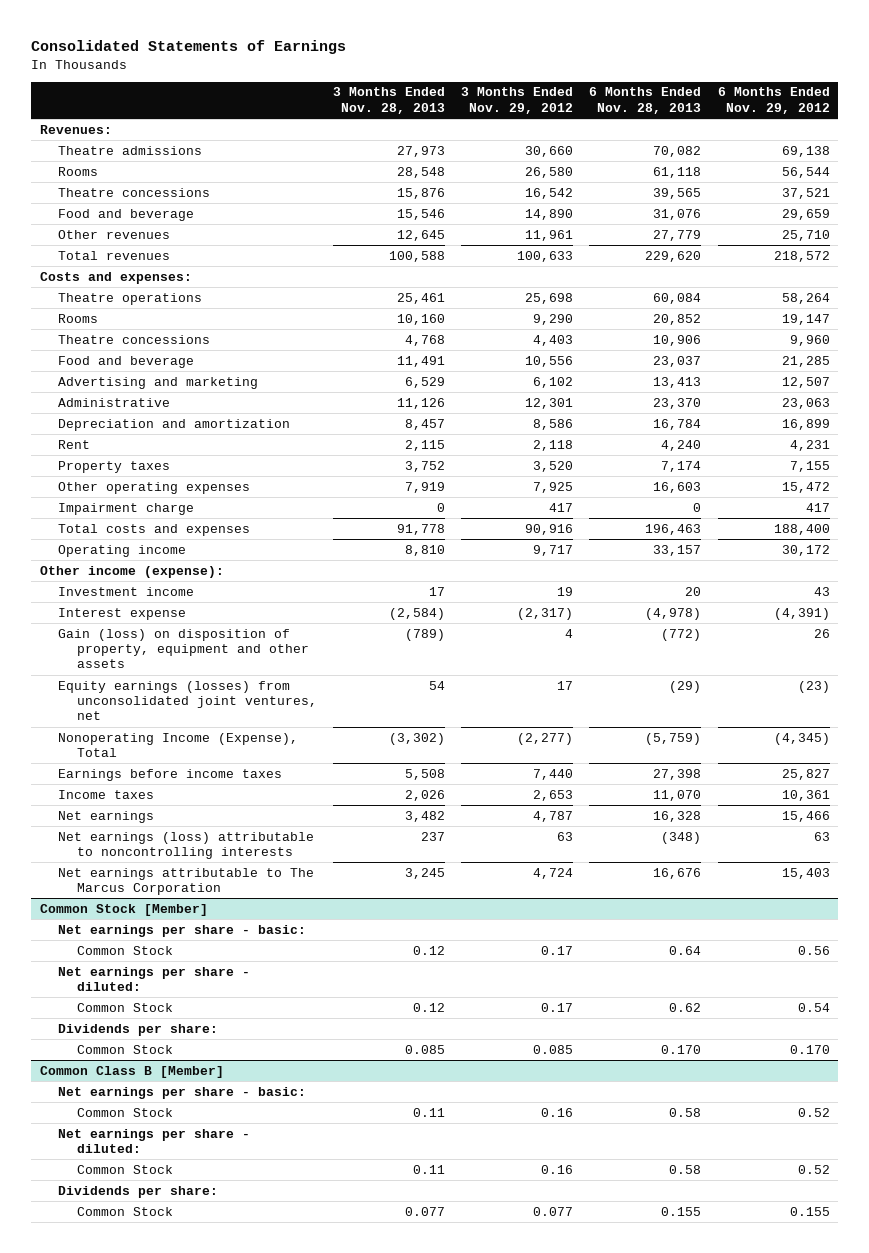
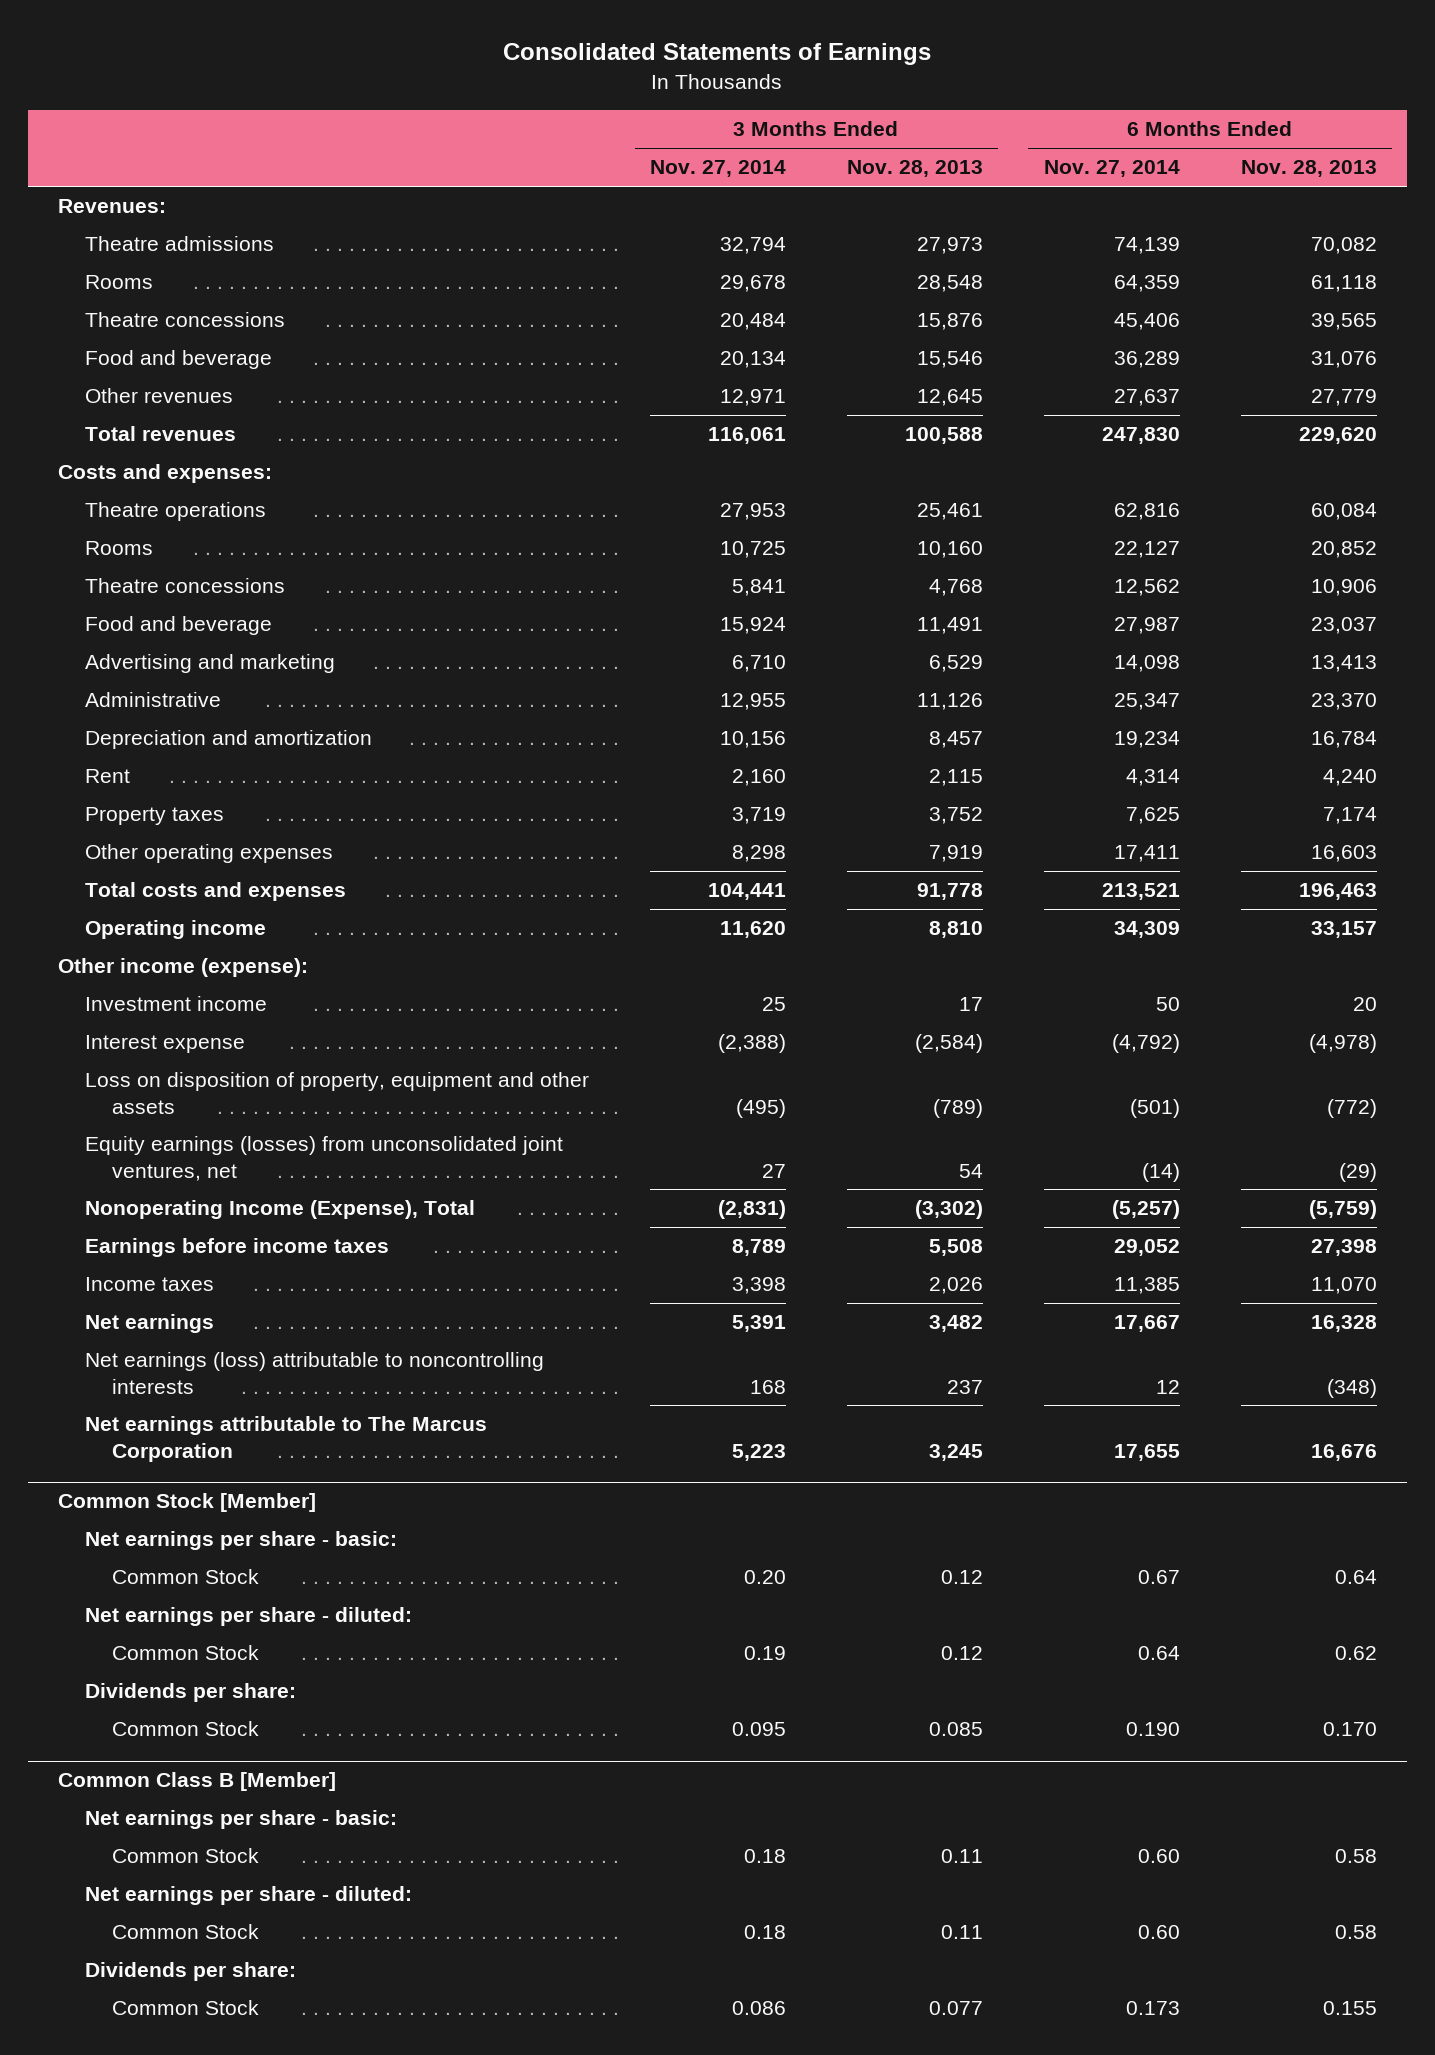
[461,87,574,114] 3 Months Ended Nov. 29, 2012 -> none
[717,87,830,114] 6 Months Ended Nov. 29, 2012 -> none
none -> [649,160,786,178] Nov. 27, 2014
none -> [1043,160,1180,178] Nov. 27, 2014
[58,502,195,515] Impairment charge -> none
[58,628,309,669] Gain (loss) on disposition of property, equipment and other assets -> [84,1072,589,1114] Loss on disposition of property, equipment and other assets

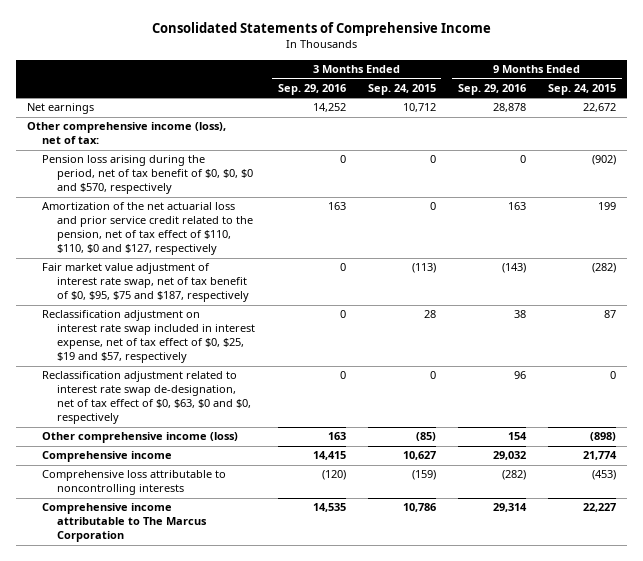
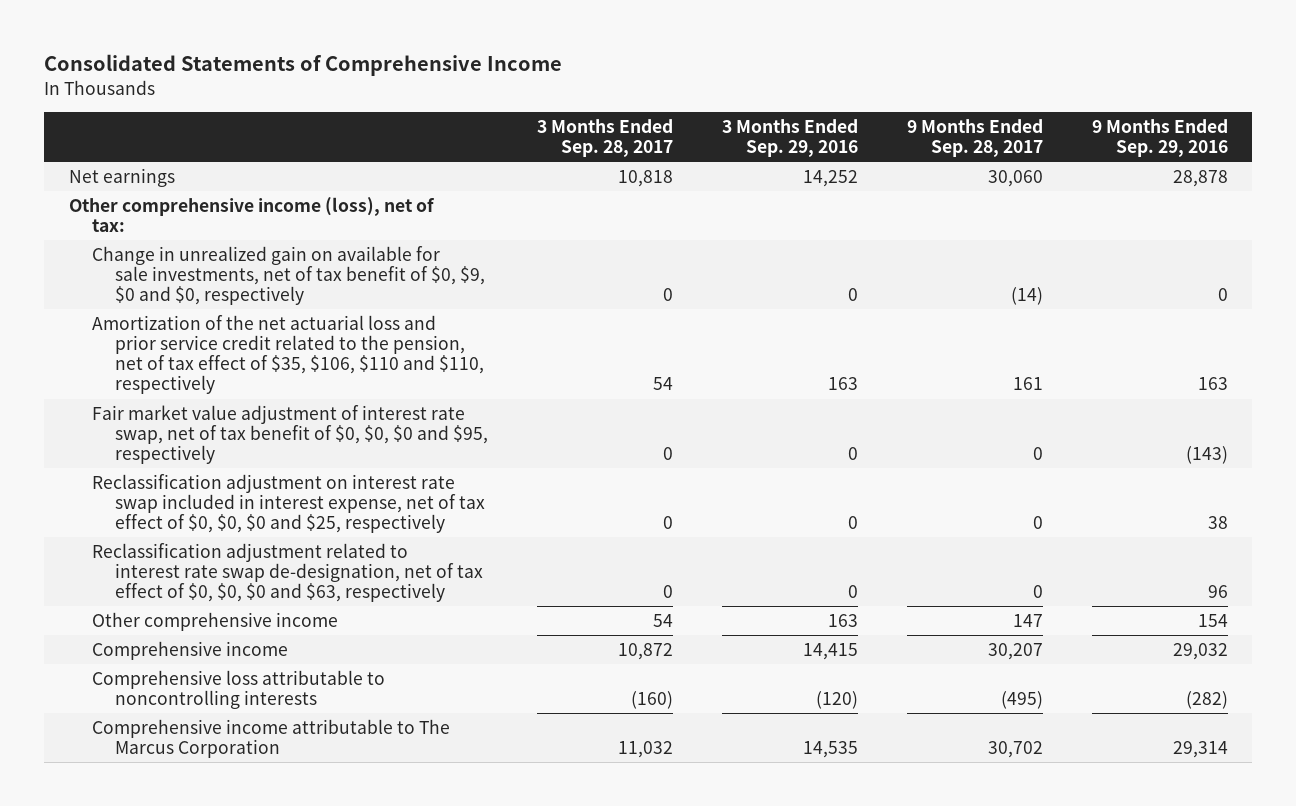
[367,83,436,95] Sep. 24, 2015 -> none
[548,83,617,95] Sep. 24, 2015 -> none
none -> [536,118,673,158] 3 Months Ended Sep. 28, 2017
none -> [906,118,1043,158] 9 Months Ended Sep. 28, 2017
[42,155,254,195] Pension loss arising during the period, net of tax benefit of $0, $0, $0 and $570, respectively -> none
none -> [91,245,485,306] Change in unrealized gain on available for sale investments, net of tax benefit of $0, $9, $0 and $0, respectively
[42,202,254,256] Amortization of the net actuarial loss and prior service credit related to the pension, net of tax effect of $110, $110, $0 and $127, respectively -> [91,314,484,395] Amortization of the net actuarial loss and prior service credit related to the pension, net of tax effect of $35, $106, $110 and $110, respectively
[42,263,250,303] Fair market value adjustment of interest rate swap, net of tax benefit of $0, $95, $75 and $187, respectively -> [91,404,488,465] Fair market value adjustment of interest rate swap, net of tax benefit of $0, $0, $0 and $95, respectively
[42,310,256,364] Reclassification adjustment on interest rate swap included in interest expense, net of tax effect of $0, $25, $19 and $57, respectively -> [91,473,485,534] Reclassification adjustment on interest rate swap included in interest expense, net of tax effect of $0, $0, $0 and $25, respectively
[42,371,252,425] Reclassification adjustment related to interest rate swap de-designation, net of tax effect of $0, $63, $0 and $0, respectively -> [91,542,483,603] Reclassification adjustment related to interest rate swap de-designation, net of tax effect of $0, $0, $0 and $63, respectively
[42,432,239,444] Other comprehensive income (loss) -> [91,611,338,631] Other comprehensive income

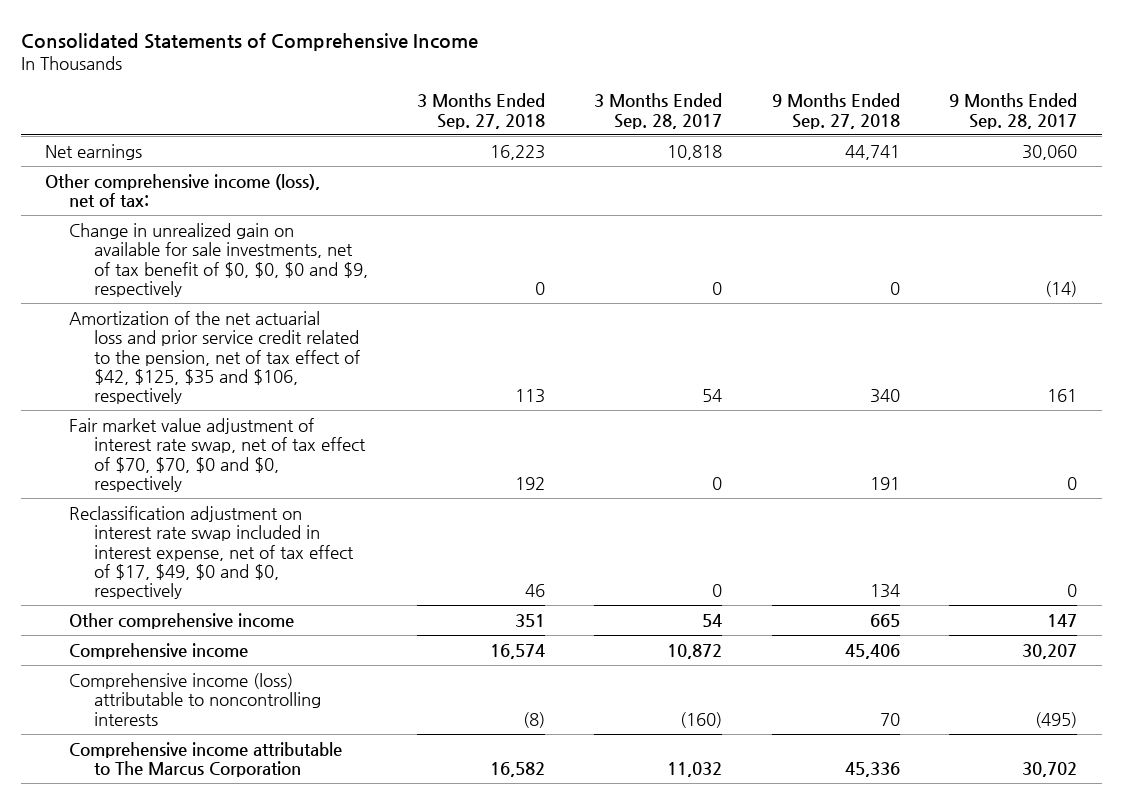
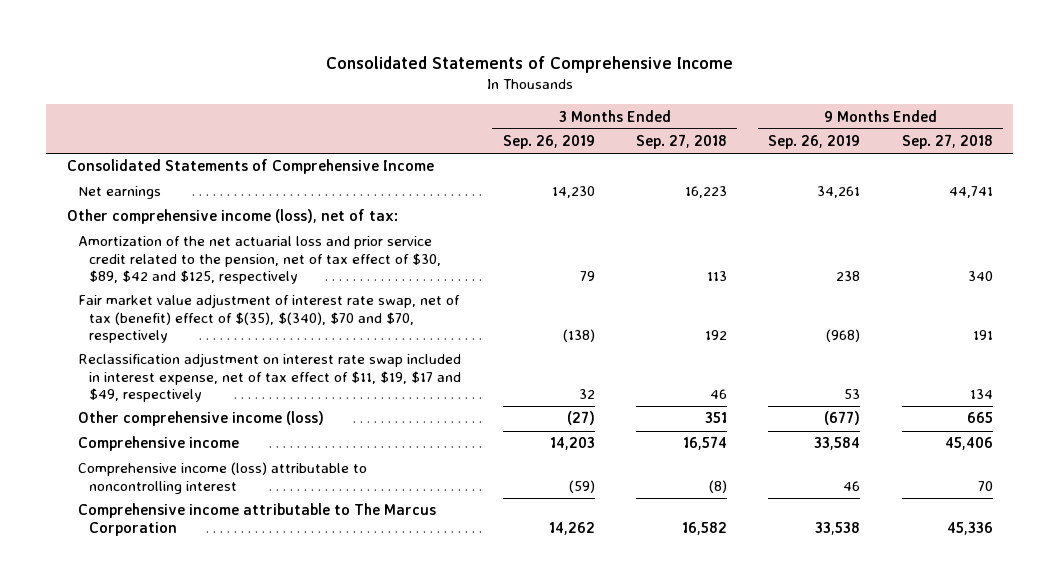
[594,93,723,129] 3 Months Ended Sep. 28, 2017 -> none
[948,93,1077,129] 9 Months Ended Sep. 28, 2017 -> none
none -> [502,135,595,150] Sep. 26, 2019
none -> [768,135,861,150] Sep. 26, 2019
none -> [66,159,434,175] Consolidated Statements of Comprehensive Income
[69,222,368,297] Change in unrealized gain on available for sale investments, net of tax benefit of $0, $0, $0 and $9, respectively -> none
[69,310,360,405] Amortization of the net actuarial loss and prior service credit related to the pension, net of tax effect of $42, $125, $35 and $106, respectively -> [78,236,442,284] Amortization of the net actuarial loss and prior service credit related to the pension, net of tax effect of $30, $89, $42 and $125, respectively
[69,417,366,492] Fair market value adjustment of interest rate swap, net of tax effect of $70, $70, $0 and $0, respectively -> [78,294,461,343] Fair market value adjustment of interest rate swap, net of tax (benefit) effect of $(35), $(340), $70 and $70, respectively
[69,505,354,600] Reclassification adjustment on interest rate swap included in interest expense, net of tax effect of $17, $49, $0 and $0, respectively -> [78,353,462,402] Reclassification adjustment on interest rate swap included in interest expense, net of tax effect of $11, $19, $17 and $49, respectively
[69,612,295,629] Other comprehensive income -> [78,411,325,427] Other comprehensive income (loss)
[69,672,321,726] Comprehensive income (loss) attributable to noncontrolling interests -> [78,462,368,494] Comprehensive income (loss) attributable to noncontrolling interest

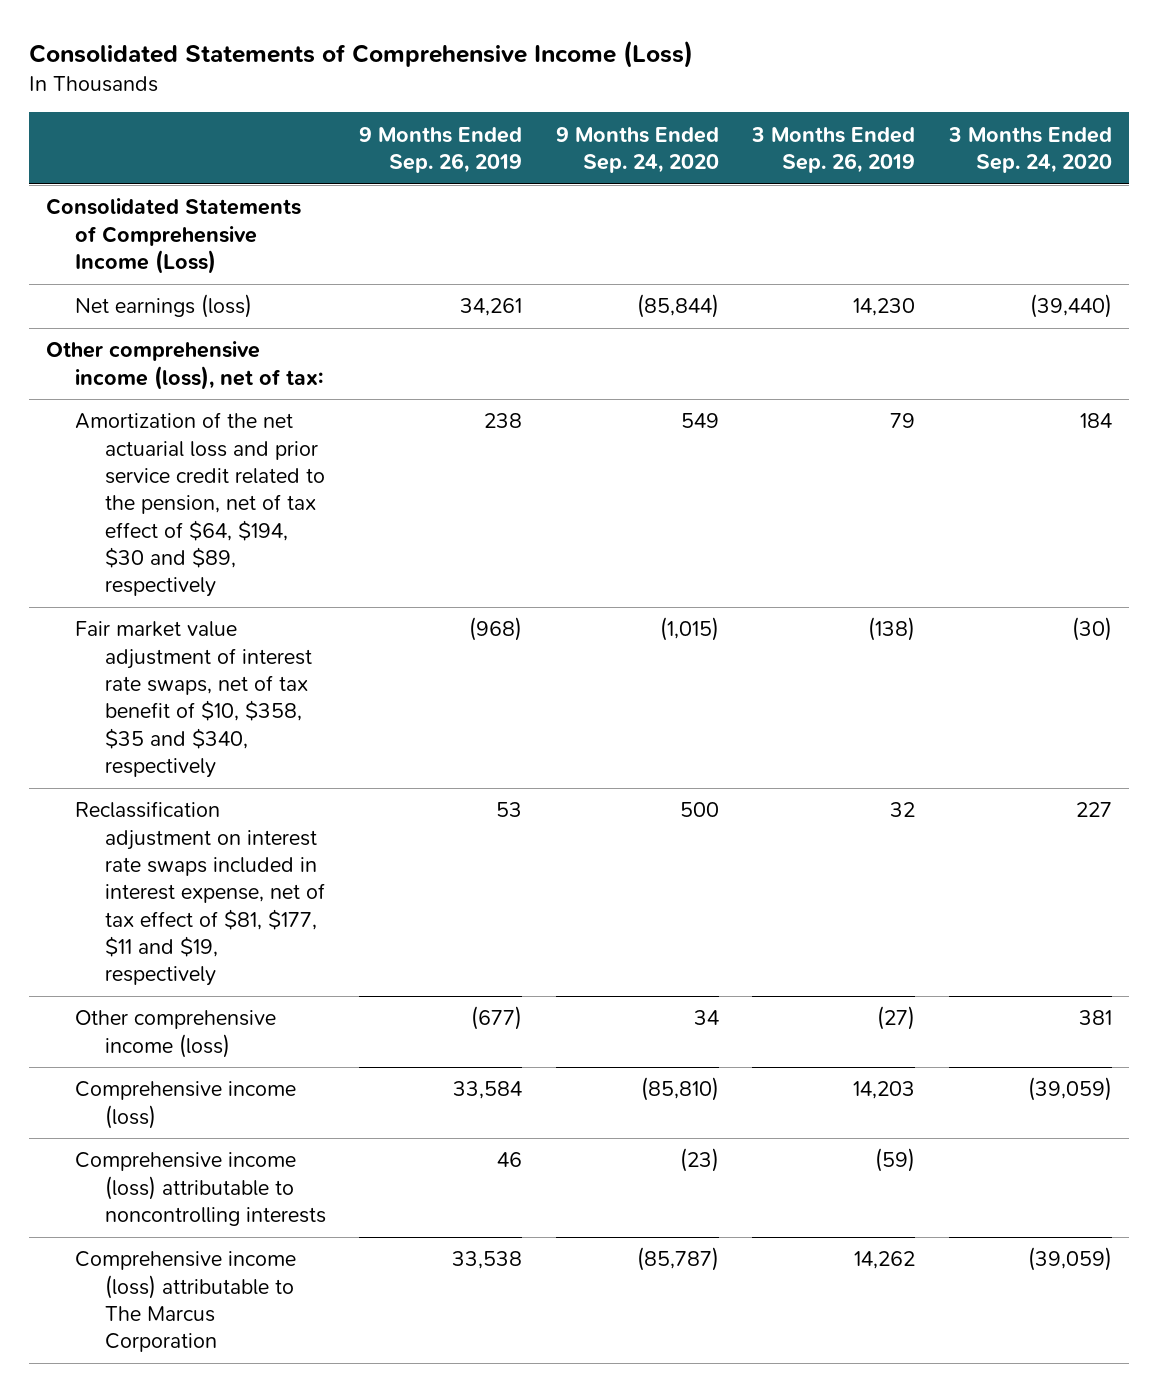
[325,56,733,74] Consolidated Statements of Comprehensive Income -> [29,40,694,69] Consolidated Statements of Comprehensive Income (Loss)
[635,134,727,150] Sep. 27, 2018 -> none
[901,134,993,150] Sep. 27, 2018 -> none
none -> [555,126,719,174] 9 Months Ended Sep. 24, 2020
none -> [947,126,1112,174] 3 Months Ended Sep. 24, 2020
[66,159,434,175] Consolidated Statements of Comprehensive Income -> [46,198,302,274] Consolidated Statements of Comprehensive Income (Loss)
[78,186,162,200] Net earnings -> [75,294,253,319] Net earnings (loss)
[78,236,442,284] Amortization of the net actuarial loss and prior service credit related to the pension, net of tax effect of $30, $89, $42 and $125, respectively -> [75,412,325,598] Amortization of the net actuarial loss and prior service credit related to the pension, net of tax effect of $64, $194, $30 and $89, respectively
[78,294,461,343] Fair market value adjustment of interest rate swap, net of tax (benefit) effect of $(35), $(340), $70 and $70, respectively -> [75,621,312,778] Fair market value adjustment of interest rate swaps, net of tax benefit of $10, $358, $35 and $340, respectively
[78,353,462,402] Reclassification adjustment on interest rate swap included in interest expense, net of tax effect of $11, $19, $17 and $49, respectively -> [75,801,325,987] Reclassification adjustment on interest rate swaps included in interest expense, net of tax effect of $81, $177, $11 and $19, respectively
[78,436,240,452] Comprehensive income -> [75,1081,297,1129] Comprehensive income (loss)
[78,462,368,494] Comprehensive income (loss) attributable to noncontrolling interest -> [75,1152,326,1226] Comprehensive income (loss) attributable to noncontrolling interests
[78,503,437,536] Comprehensive income attributable to The Marcus Corporation -> [75,1251,297,1353] Comprehensive income (loss) attributable to The Marcus Corporation

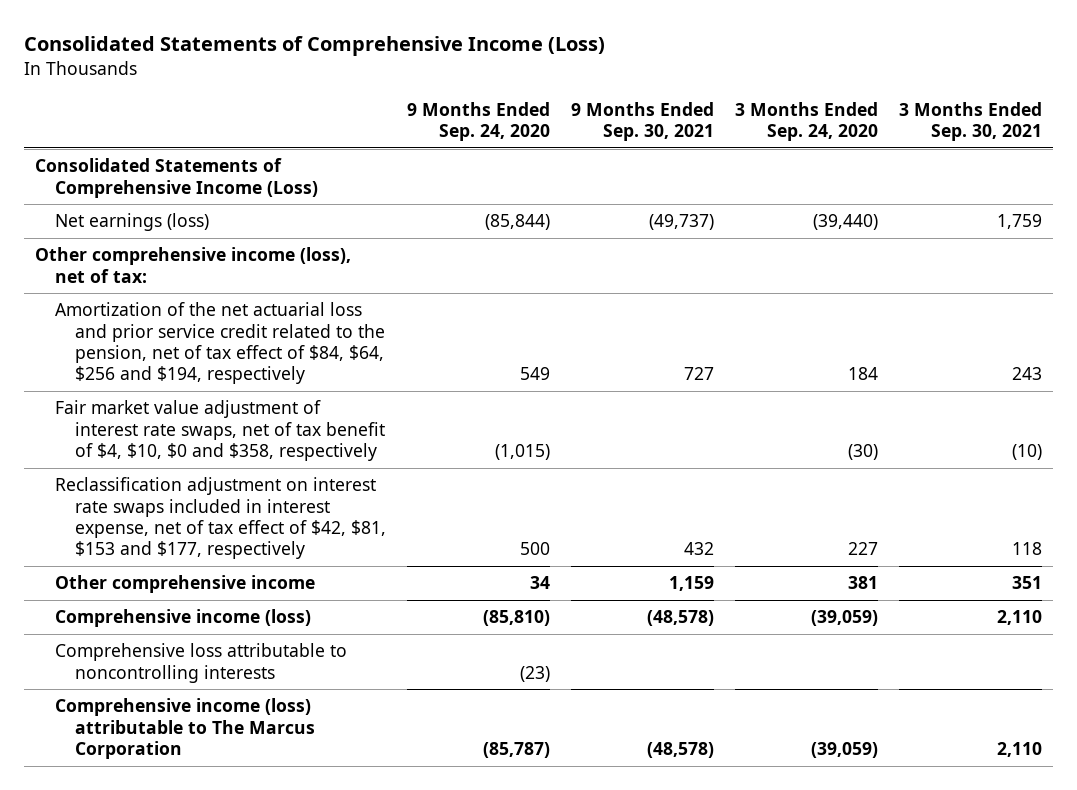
[359,126,523,174] 9 Months Ended Sep. 26, 2019 -> none
[751,126,916,174] 3 Months Ended Sep. 26, 2019 -> none
none -> [570,101,714,142] 9 Months Ended Sep. 30, 2021
none -> [899,101,1043,142] 3 Months Ended Sep. 30, 2021
[75,412,325,598] Amortization of the net actuarial loss and prior service credit related to the pension, net of tax effect of $64, $194, $30 and $89, respectively -> [54,302,385,385] Amortization of the net actuarial loss and prior service credit related to the pension, net of tax effect of $84, $64, $256 and $194, respectively
[75,621,312,778] Fair market value adjustment of interest rate swaps, net of tax benefit of $10, $358, $35 and $340, respectively -> [54,400,385,462] Fair market value adjustment of interest rate swaps, net of tax benefit of $4, $10, $0 and $358, respectively
[75,801,325,987] Reclassification adjustment on interest rate swaps included in interest expense, net of tax effect of $81, $177, $11 and $19, respectively -> [54,477,386,560] Reclassification adjustment on interest rate swaps included in interest expense, net of tax effect of $42, $81, $153 and $177, respectively
[75,1010,277,1058] Other comprehensive income (loss) -> [54,575,315,594] Other comprehensive income
[75,1152,326,1226] Comprehensive income (loss) attributable to noncontrolling interests -> [54,643,347,683] Comprehensive loss attributable to noncontrolling interests

